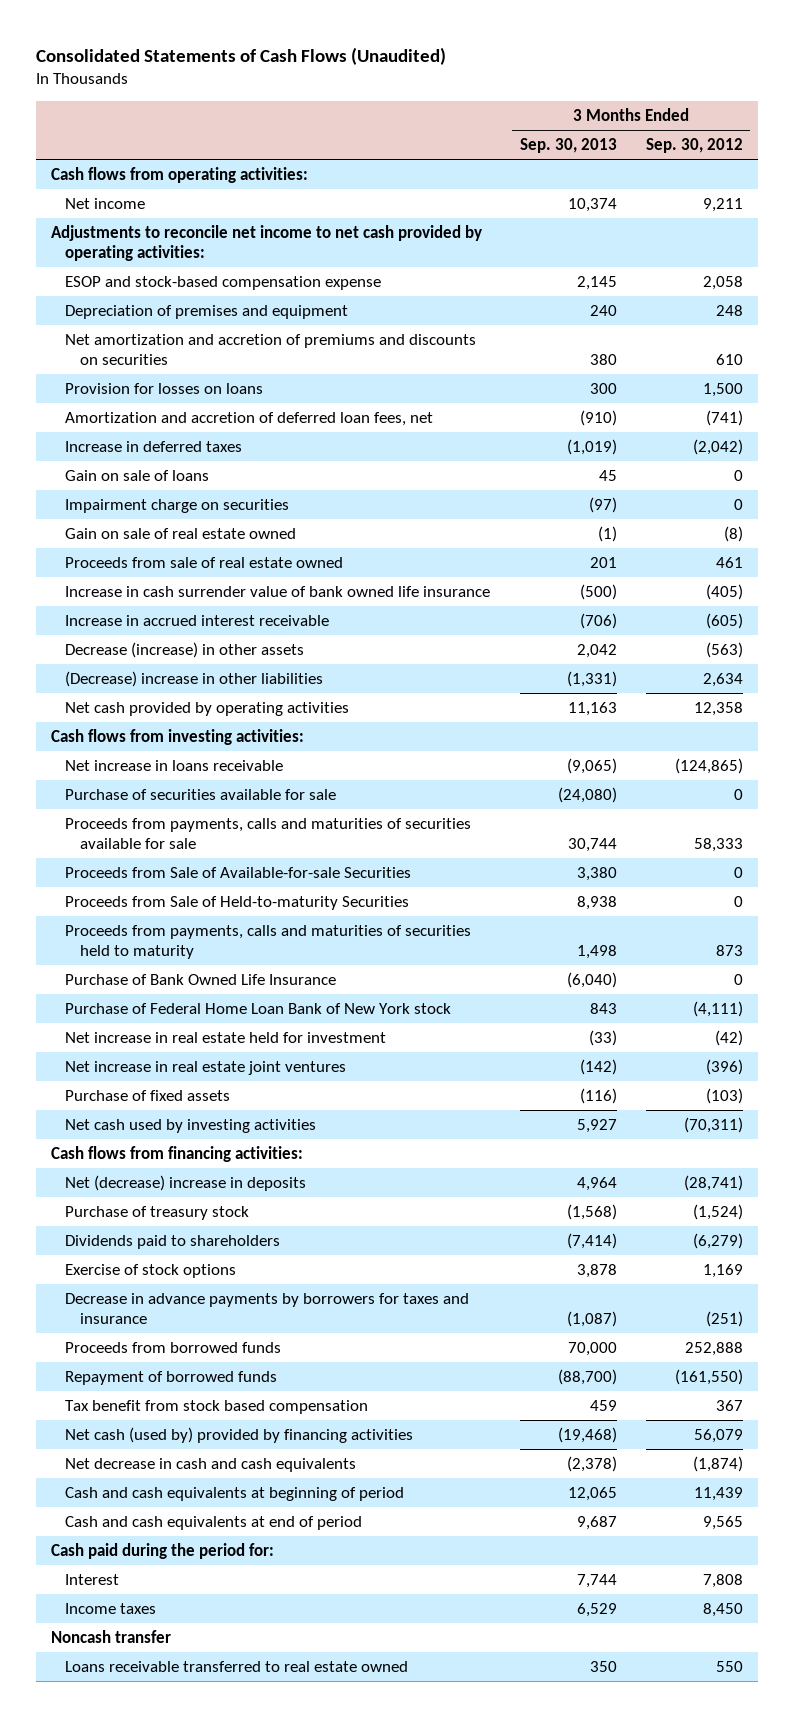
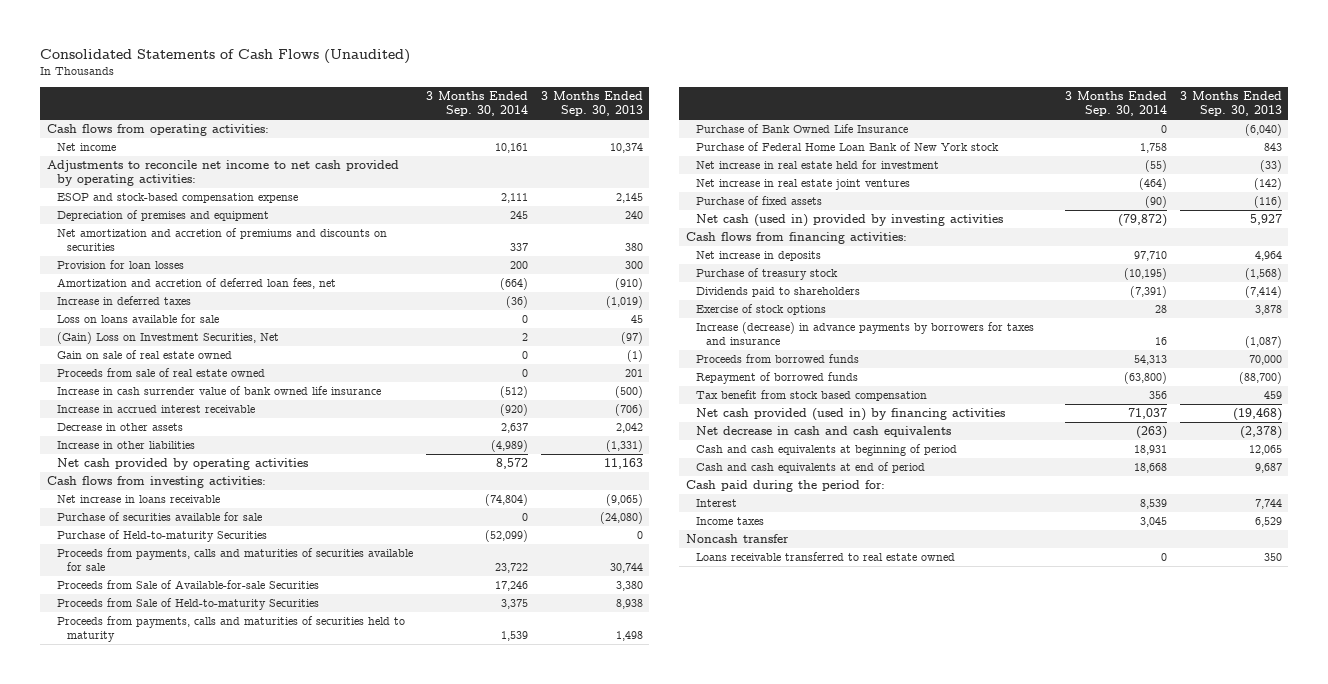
[645,138,743,154] Sep. 30, 2012 -> none
none -> [425,91,528,117] 3 Months Ended Sep. 30, 2014
[65,383,264,395] Provision for losses on loans -> [56,260,184,270] Provision for loan losses
[65,499,290,514] Impairment charge on securities -> none
[65,470,210,482] Gain on sale of loans -> [56,314,219,324] Loss on loans available for sale
none -> [56,332,279,345] (Gain) Loss on Investment Securities, Net
[65,642,305,659] Decrease (increase) in other assets -> [56,423,183,432] Decrease in other assets
[65,671,324,688] (Decrease) increase in other liabilities -> [56,441,195,450] Increase in other liabilities
none -> [56,530,267,543] Purchase of Held-to-maturity Securities
[65,1119,317,1134] Net cash used by investing activities -> [696,214,1004,228] Net cash (used in) provided by investing activities
[65,1175,307,1192] Net (decrease) increase in deposits -> [696,251,822,262] Net increase in deposits
[65,1293,470,1324] Decrease in advance payments by borrowers for taxes and insurance -> [696,322,1035,346] Increase (decrease) in advance payments by borrowers for taxes and insurance
[65,1427,414,1444] Net cash (used by) provided by financing activities -> [696,408,1006,422] Net cash provided (used in) by financing activities

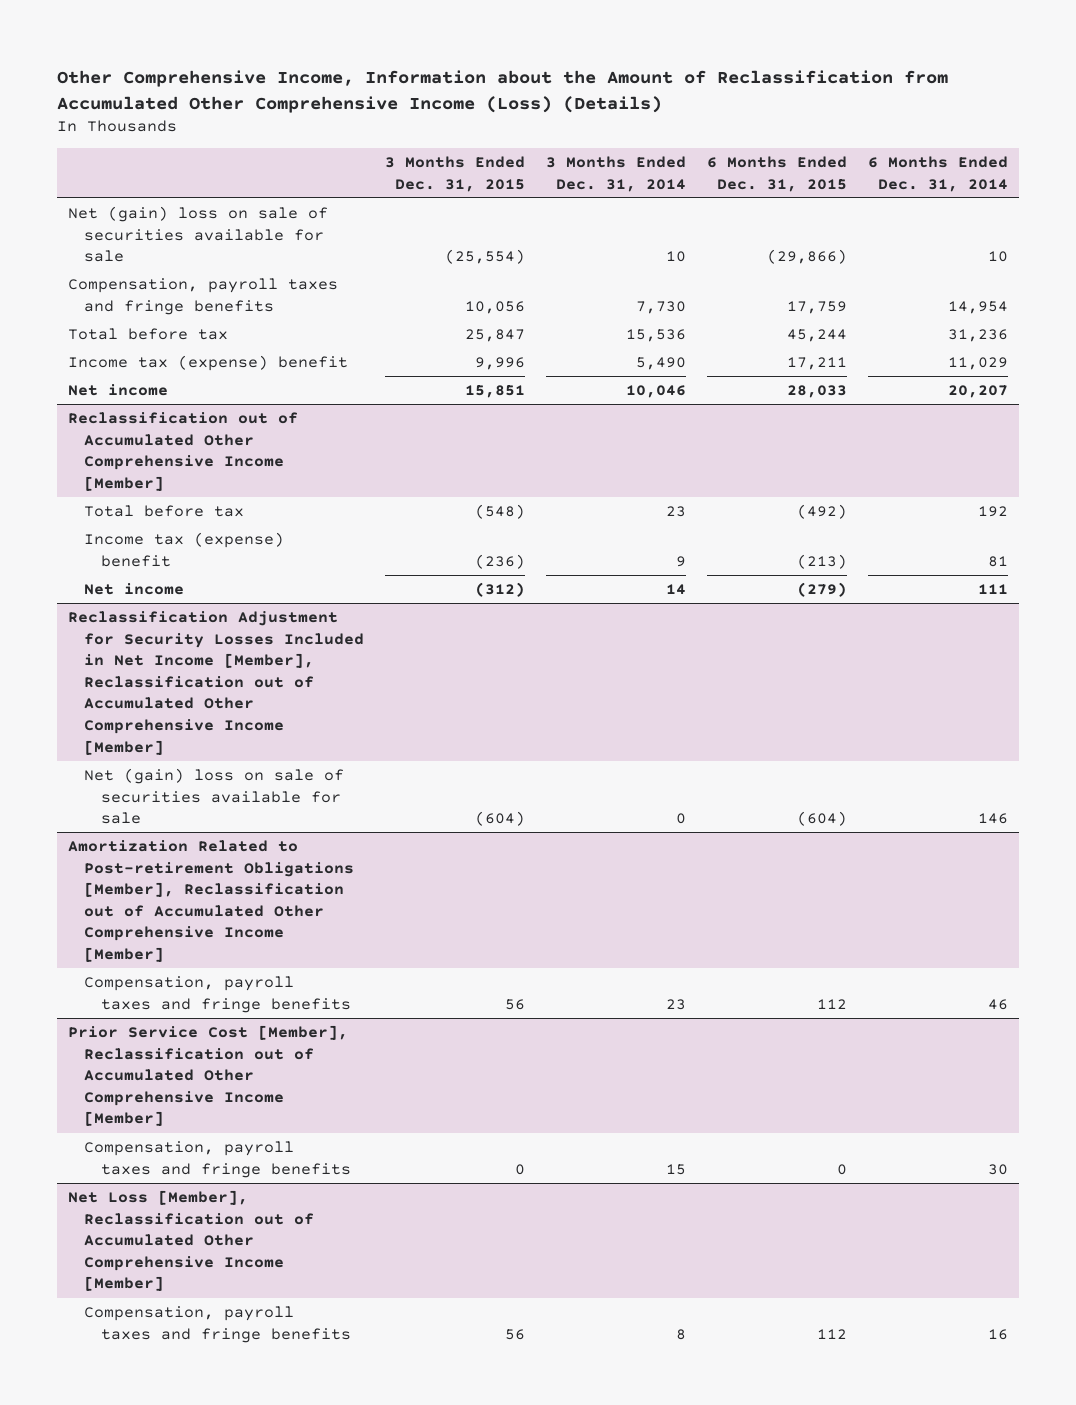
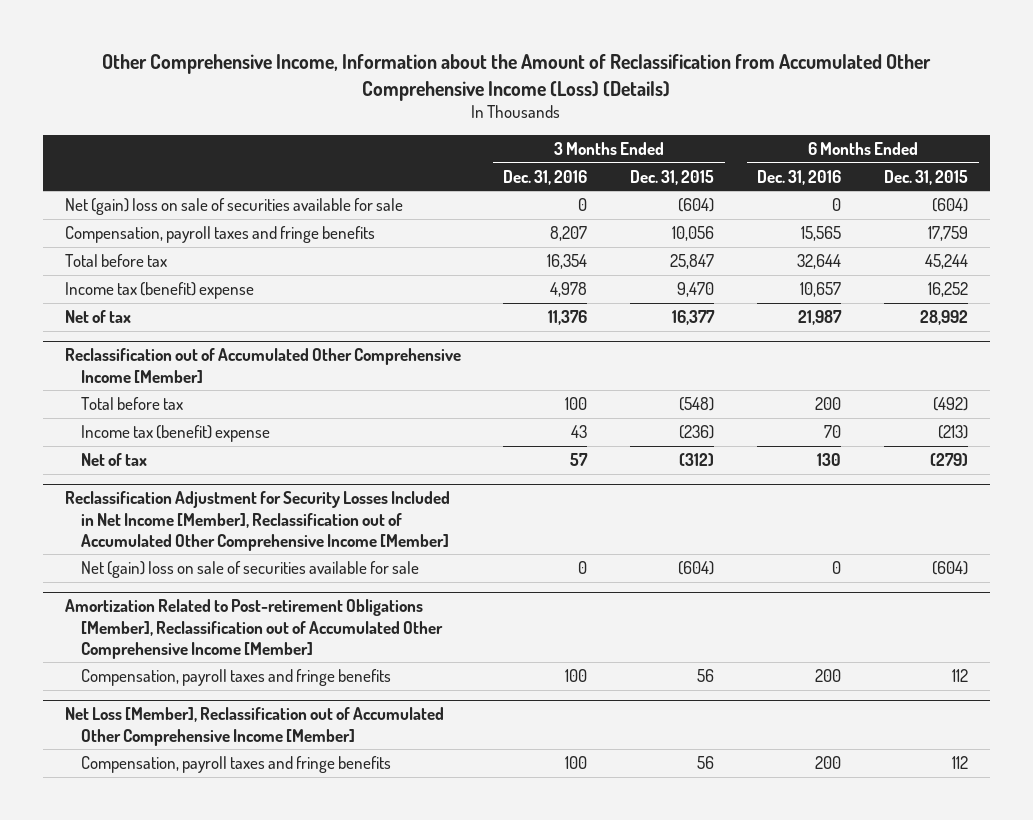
[546,156,687,192] 3 Months Ended Dec. 31, 2014 -> none
[868,156,1009,192] 6 Months Ended Dec. 31, 2014 -> none
none -> [503,169,588,185] Dec. 31, 2016
none -> [757,169,842,185] Dec. 31, 2016
[445,249,526,265] (25,554) -> [678,197,715,212] (604)
[767,249,848,265] (29,866) -> [932,197,969,212] (604)
[67,354,348,371] Income tax (expense) benefit -> [64,281,254,299] Income tax (benefit) expense
[475,356,526,370] 9,996 -> [677,281,715,297] 9,470
[787,356,848,370] 17,211 -> [928,281,969,297] 16,252
[67,383,168,396] Net income -> [64,309,131,323] Net of tax
[465,384,526,398] 15,851 -> [672,309,716,325] 16,377
[787,384,848,398] 28,033 -> [920,309,969,325] 28,992
[84,531,285,567] Income tax (expense) benefit -> [81,424,271,442] Income tax (benefit) expense
[84,582,185,595] Net income -> [81,452,148,466] Net of tax
[67,1024,348,1127] Prior Service Cost [Member], Reclassification out of Accumulated Other Comprehensive Income [Member] -> none
[84,1140,351,1178] Compensation, payroll taxes and fringe benefits -> none

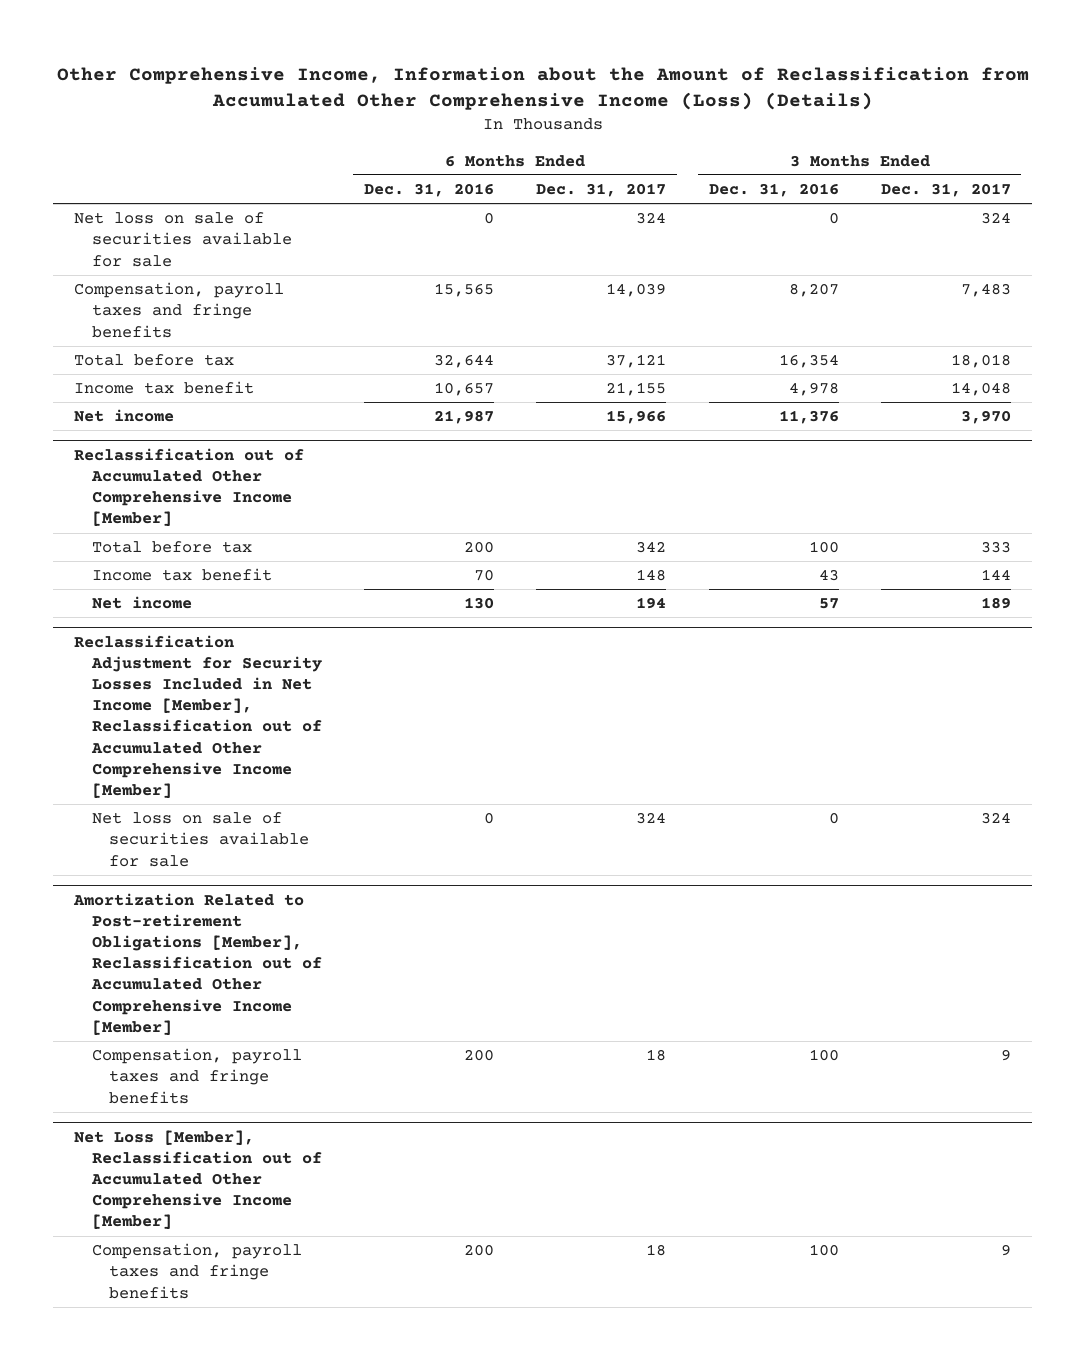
[630,169,715,185] Dec. 31, 2015 -> none
[884,169,969,185] Dec. 31, 2015 -> none
none -> [536,183,667,198] Dec. 31, 2017
none -> [880,183,1011,198] Dec. 31, 2017
[64,197,403,215] Net (gain) loss on sale of securities available for sale -> [74,212,292,267] Net loss on sale of securities available for sale
[64,281,254,299] Income tax (benefit) expense -> [74,381,255,395] Income tax benefit
[64,309,131,323] Net of tax -> [74,409,175,423] Net income
[81,424,271,442] Income tax (benefit) expense -> [91,568,272,582] Income tax benefit
[81,452,148,466] Net of tax -> [91,596,192,610] Net income
[81,560,420,578] Net (gain) loss on sale of securities available for sale -> [91,812,309,867] Net loss on sale of securities available for sale

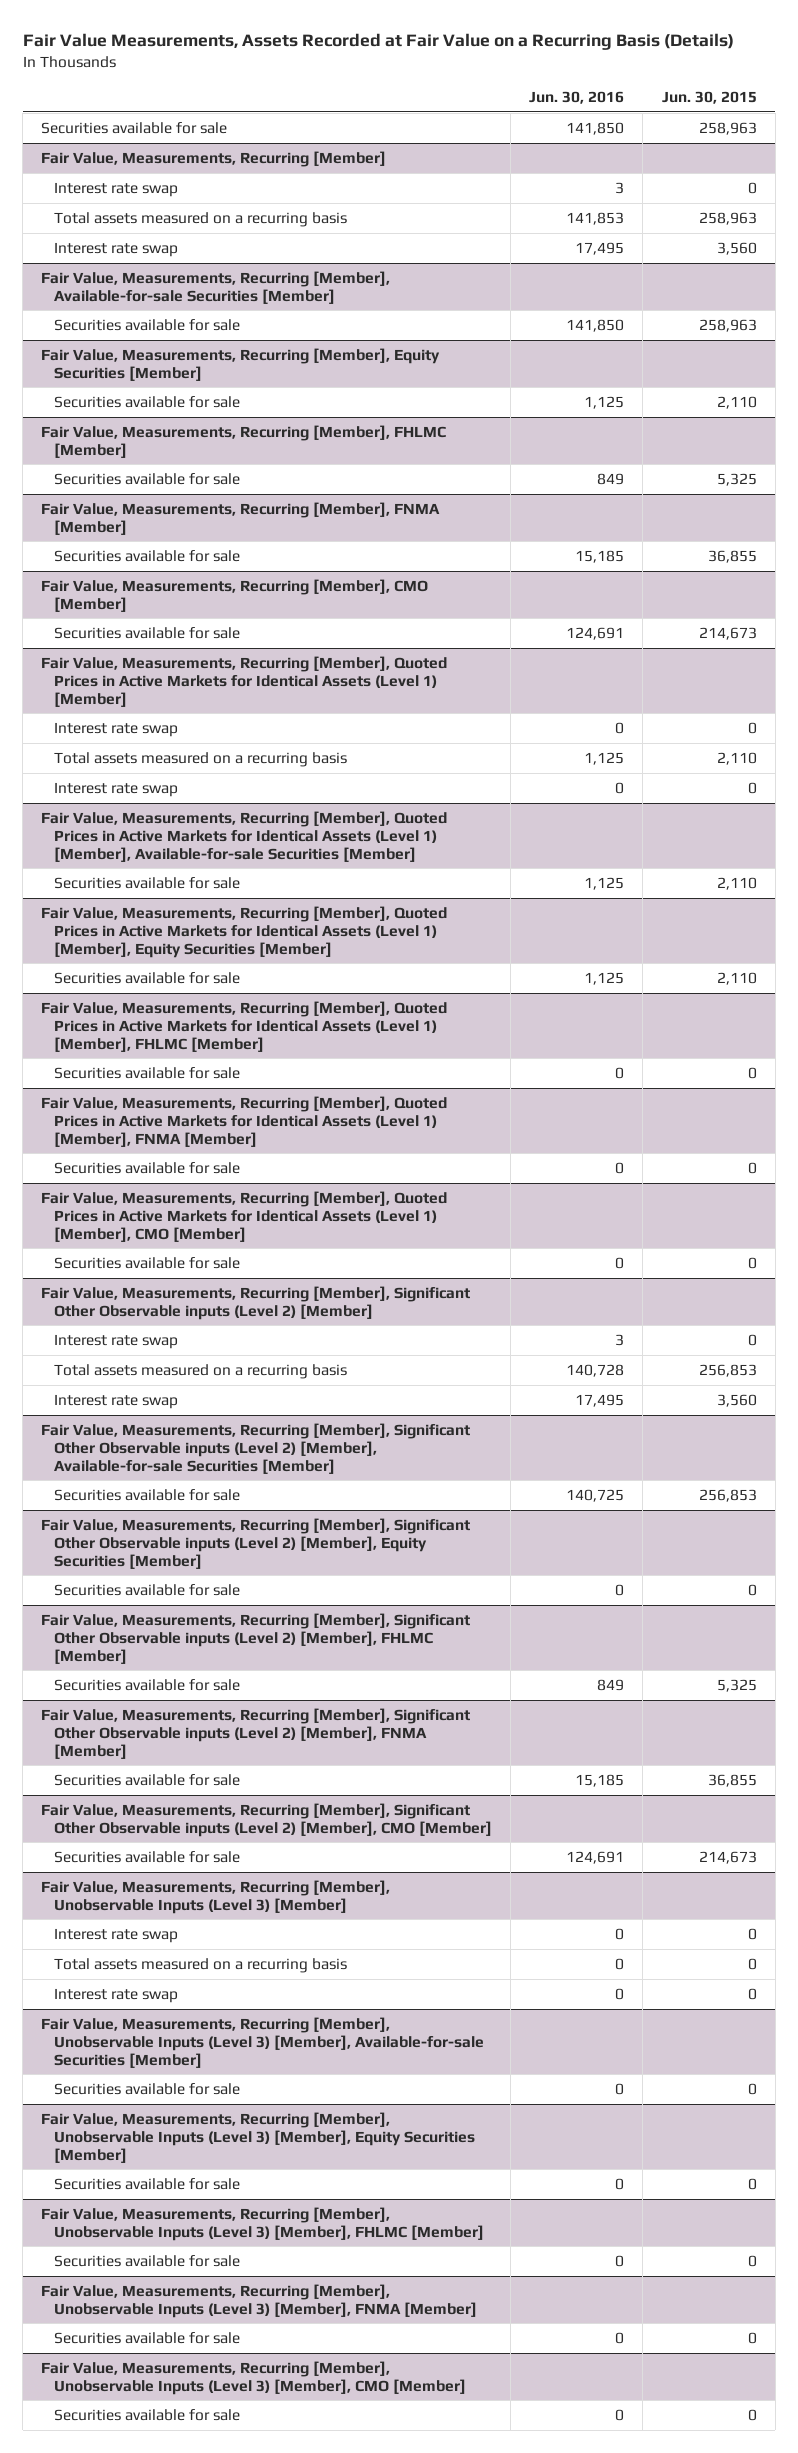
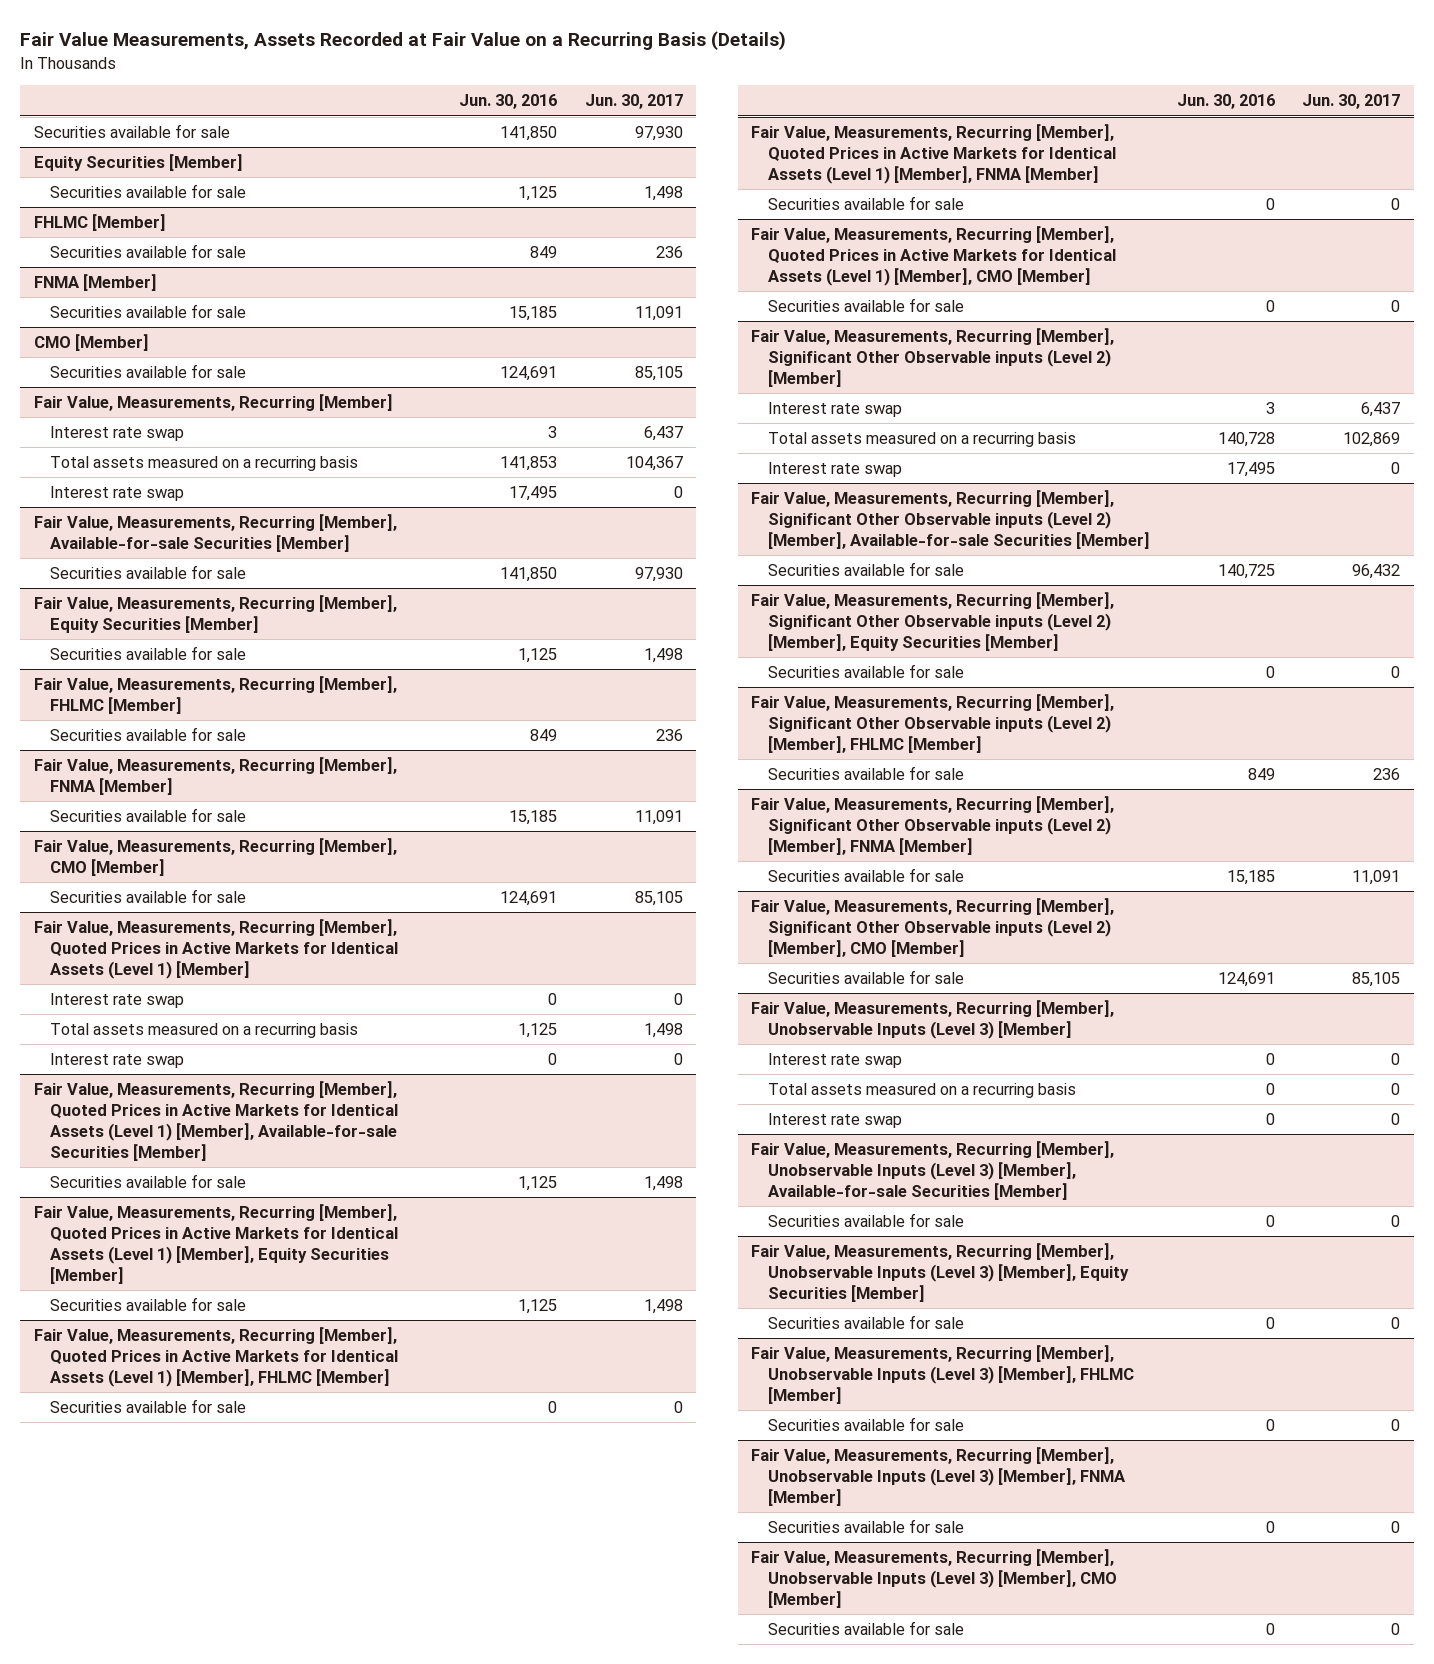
[661,91,757,105] Jun. 30, 2015 -> none
none -> [584,94,683,110] Jun. 30, 2017
none -> [33,154,243,172] Equity Securities [Member]
none -> [50,184,247,199] Securities available for sale
none -> [33,214,166,232] FHLMC [Member]
none -> [50,244,247,259] Securities available for sale
none -> [33,274,157,292] FNMA [Member]
none -> [50,304,247,319] Securities available for sale
none -> [33,334,149,352] CMO [Member]
none -> [50,364,247,379] Securities available for sale

